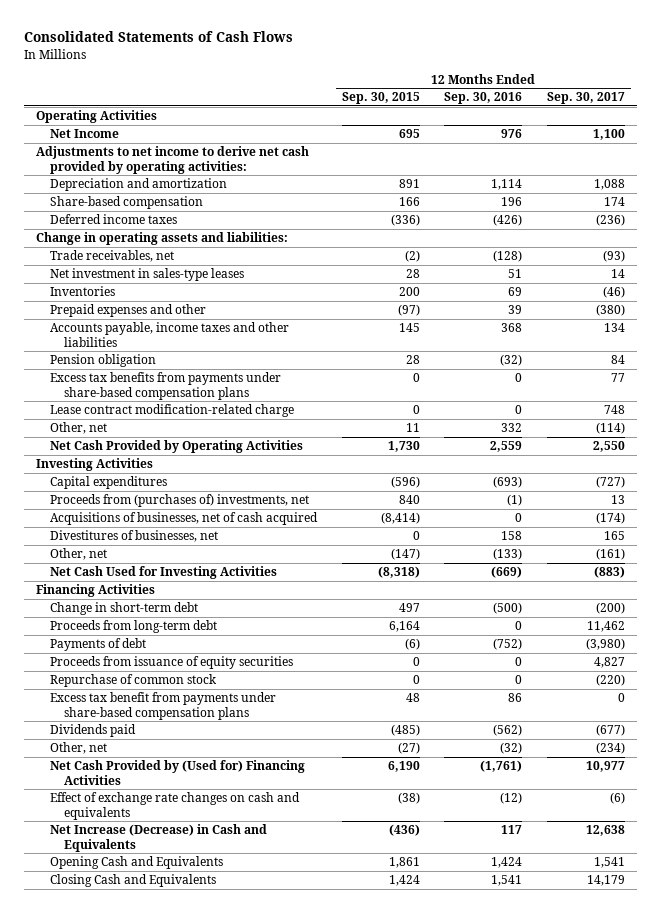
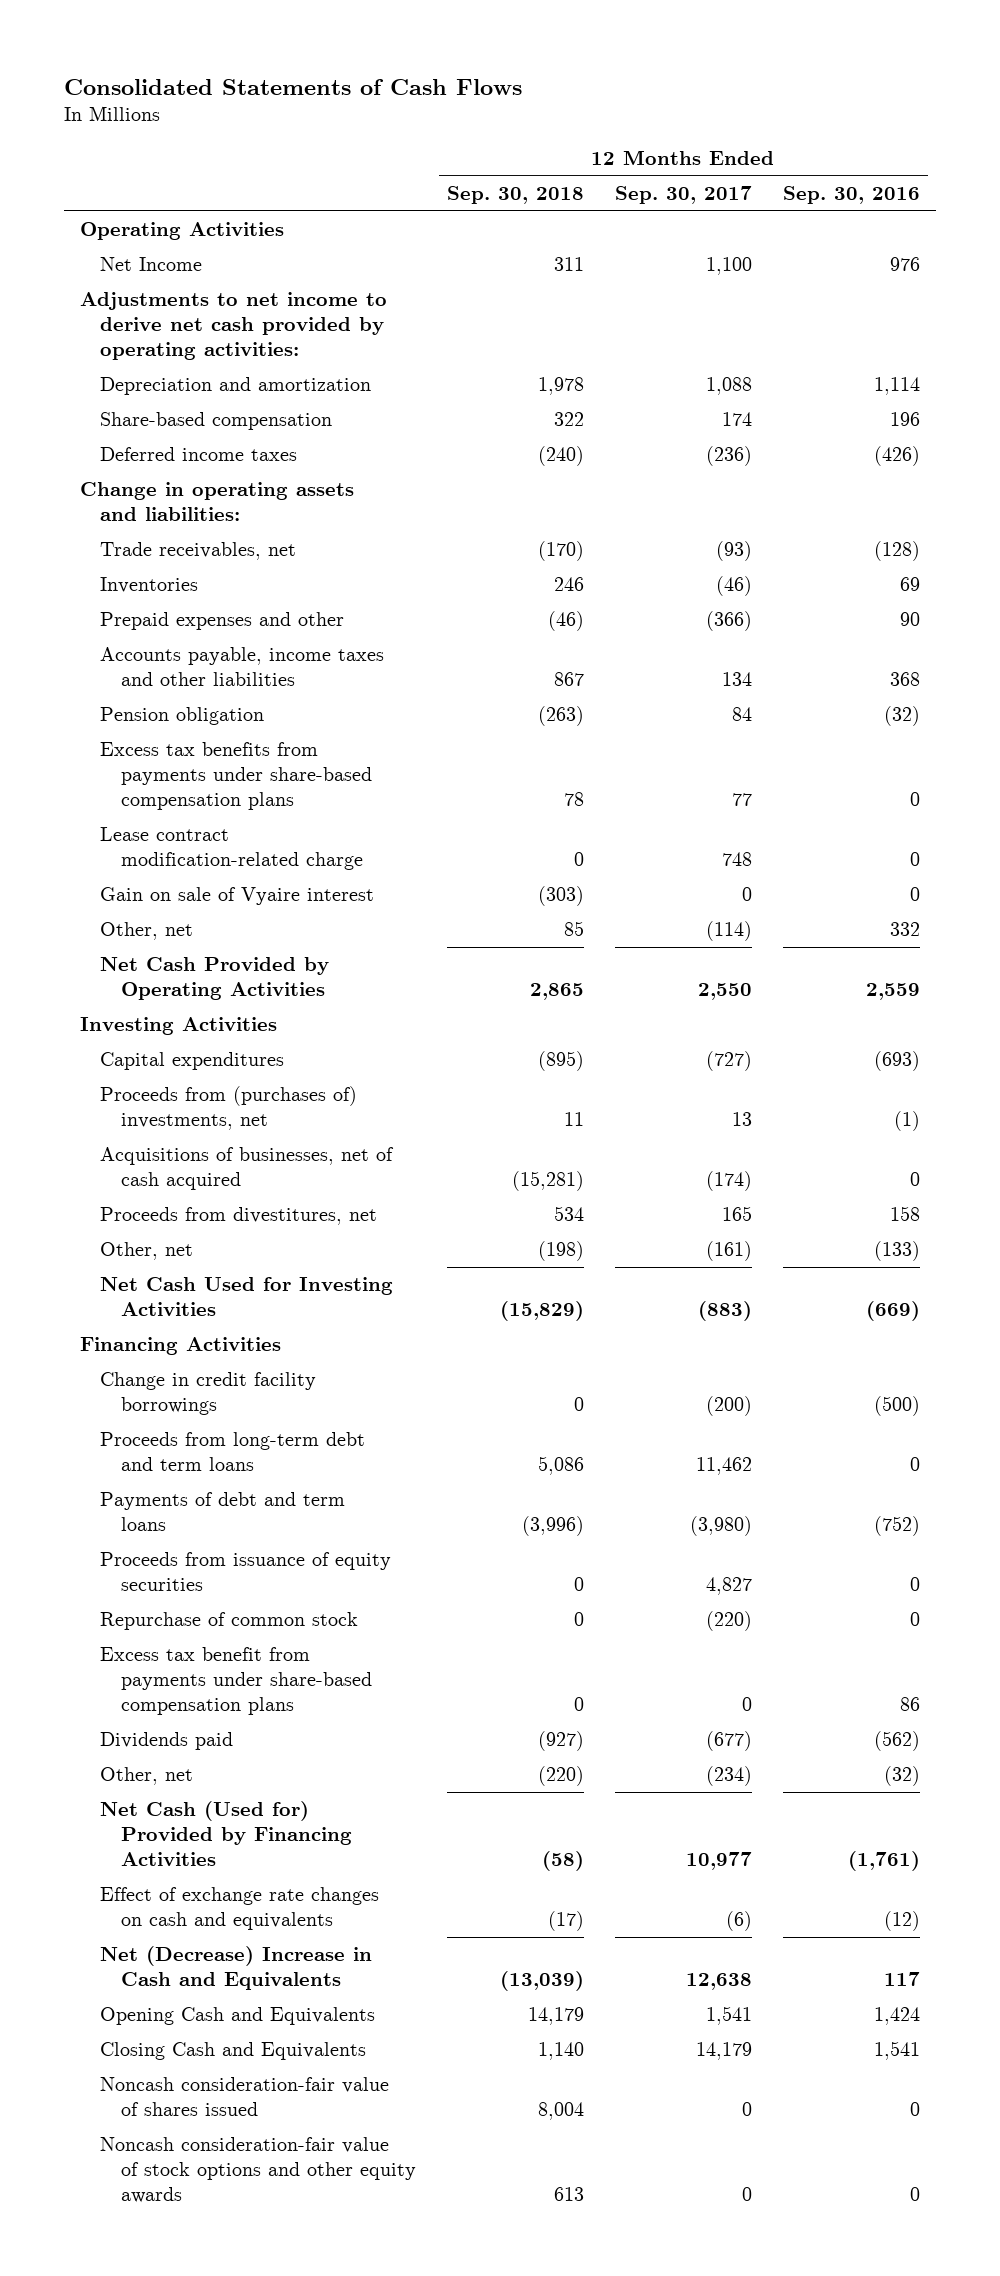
[341,92,420,105] Sep. 30, 2015 -> none
none -> [446,185,584,204] Sep. 30, 2018
[50,268,245,282] Net investment in sales-type leases -> none
[508,305,523,315] 39 -> [900,612,921,627] 90
[595,304,625,317] (380) -> [705,611,752,632] (366)
none -> [100,887,375,906] Gain on sale of Vyaire interest
[50,530,219,543] Divestitures of businesses, net -> [100,1207,378,1226] Proceeds from divestitures, net
[50,602,199,616] Change in short-term debt -> [100,1372,317,1416] Change in credit facility borrowings
[50,620,218,634] Proceeds from long-term debt -> [100,1432,366,1472] Proceeds from long-term debt and term loans
[50,638,147,652] Payments of debt -> [100,1492,346,1532] Payments of debt and term loans
[50,760,306,785] Net Cash Provided by (Used for) Financing Activities -> [100,1801,352,1867] Net Cash (Used for) Provided by Financing Activities
[50,824,268,852] Net Increase (Decrease) in Cash and Equivalents -> [100,1946,373,1991] Net (Decrease) Increase in Cash and Equivalents
none -> [100,2077,390,2117] Noncash consideration-fair value of shares issued
none -> [100,2137,416,2204] Noncash consideration-fair value of stock options and other equity awards

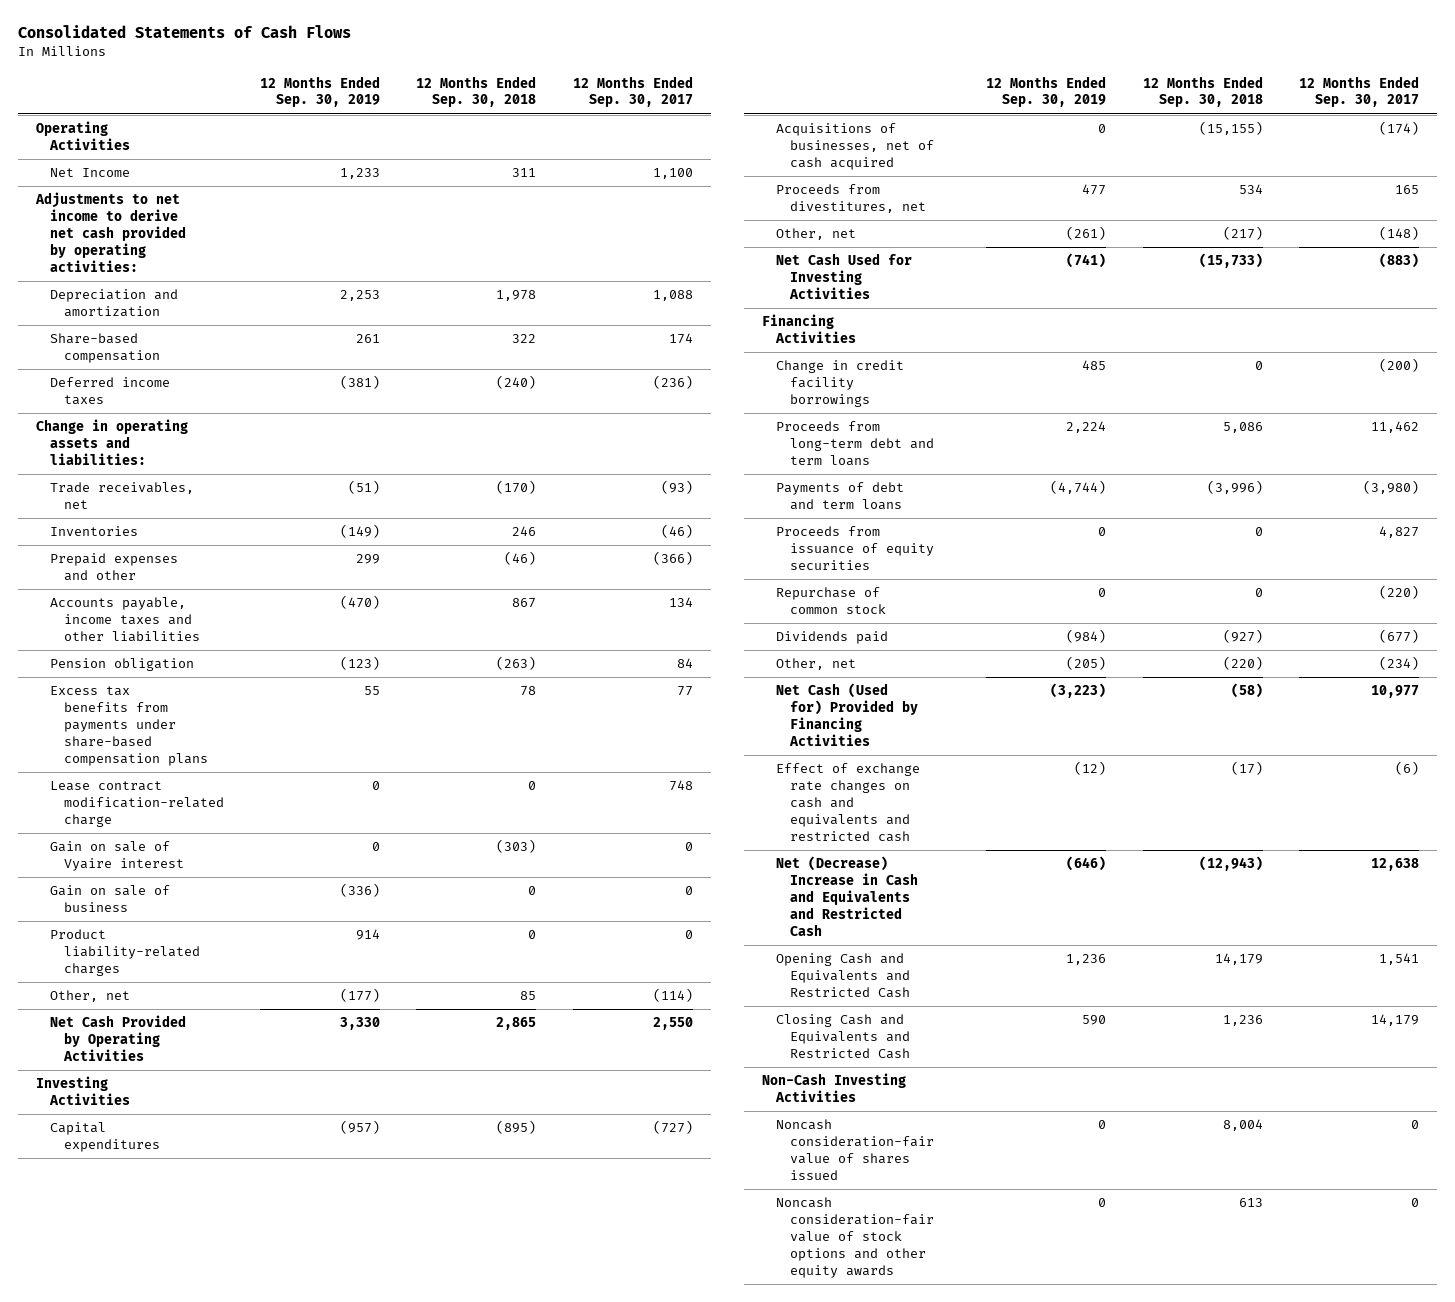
[783,185,921,204] Sep. 30, 2016 -> none
none -> [260,75,381,108] 12 Months Ended Sep. 30, 2019
none -> [49,885,170,913] Gain on sale of business
none -> [49,929,200,977] Product liability-related charges
[100,1086,358,1131] Proceeds from (purchases of) investments, net -> none
[511,1171,584,1192] (15,281) -> [1198,121,1263,136] (15,155)
[537,1241,584,1262] (198) -> [1222,226,1263,241] (217)
[705,1241,752,1262] (161) -> [1378,226,1419,241] (148)
[499,1301,584,1322] (15,829) -> [1198,253,1263,269] (15,733)
[100,1647,372,1716] Excess tax benefit from payments under share-based compensation plans -> none
[100,1887,380,1931] Effect of exchange rate changes on cash and equivalents -> [776,763,921,843] Effect of exchange rate changes on cash and equivalents and restricted cash
[100,1946,373,1991] Net (Decrease) Increase in Cash and Equivalents -> [776,856,918,937] Net (Decrease) Increase in Cash and Equivalents and Restricted Cash
[499,1971,584,1992] (13,039) -> [1198,856,1263,872] (12,943)
[100,2007,376,2026] Opening Cash and Equivalents -> [776,953,910,999] Opening Cash and Equivalents and Restricted Cash
[100,2042,367,2061] Closing Cash and Equivalents -> [776,1014,910,1060] Closing Cash and Equivalents and Restricted Cash
[537,2042,584,2061] 1,140 -> [1222,1015,1263,1027] 1,236
none -> [762,1073,907,1103] Non-Cash Investing Activities

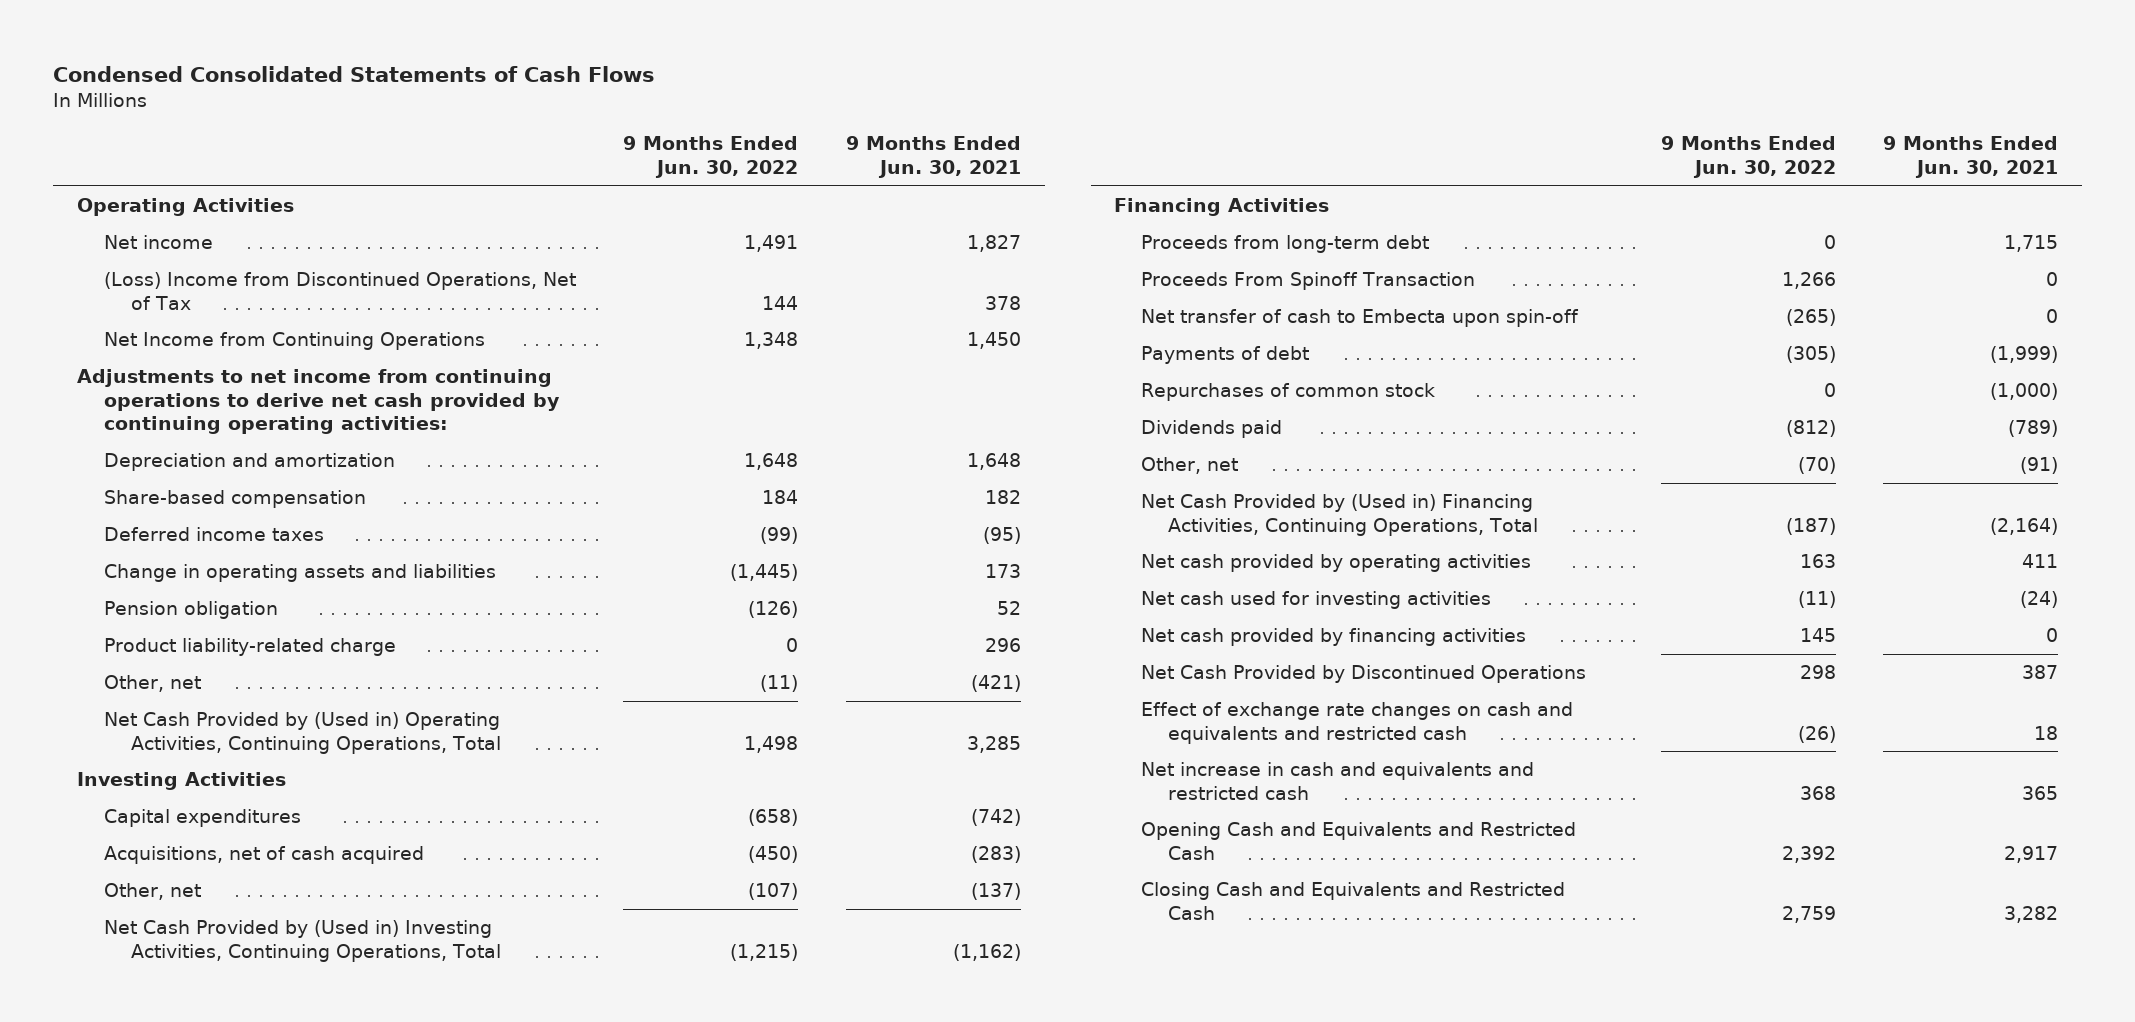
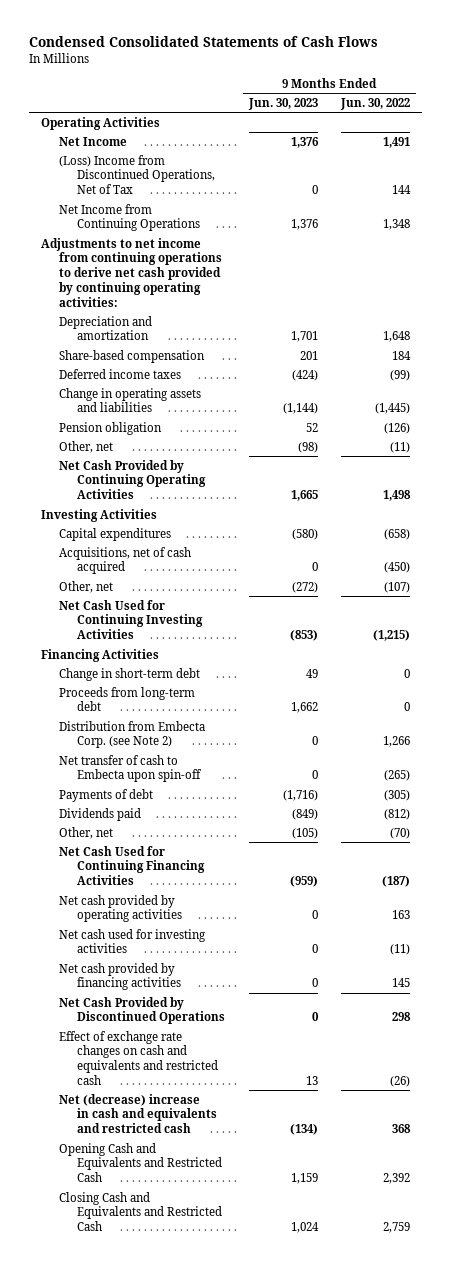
[845,136,1021,178] 9 Months Ended Jun. 30, 2021 -> none
none -> [247,98,318,111] Jun. 30, 2023
[104,235,214,250] Net income -> [59,136,128,146] Net Income
[104,638,397,657] Product liability-related charge -> none
[104,712,501,754] Net Cash Provided by (Used in) Operating Activities, Continuing Operations, Total -> [59,459,207,500] Net Cash Provided by Continuing Operating Activities
[104,920,501,962] Net Cash Provided by (Used in) Investing Activities, Continuing Operations, Total -> [59,599,204,640] Net Cash Used for Continuing Investing Activities
none -> [59,667,201,681] Change in short-term debt
[1141,272,1476,291] Proceeds From Spinoff Transaction -> [59,720,206,749] Distribution from Embecta Corp. (see Note 2)
[1141,383,1436,402] Repurchases of common stock -> none
[1141,494,1539,536] Net Cash Provided by (Used in) Financing Activities, Continuing Operations, Total -> [59,845,206,886] Net Cash Used for Continuing Financing Activities
[1141,762,1535,800] Net increase in cash and equivalents and restricted cash -> [59,1093,218,1134] Net (decrease) increase in cash and equivalents and restricted cash

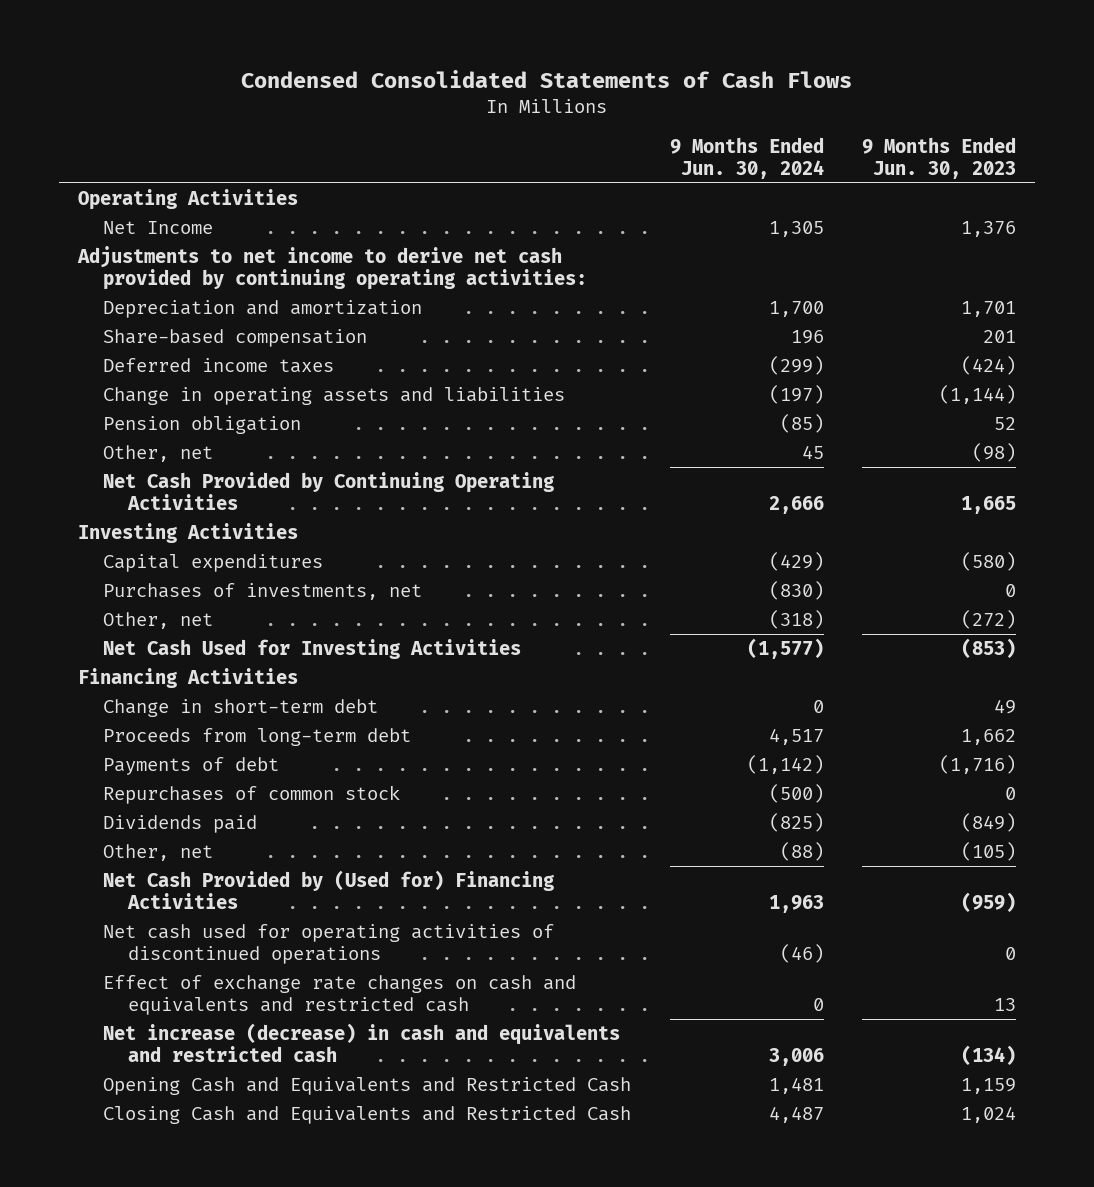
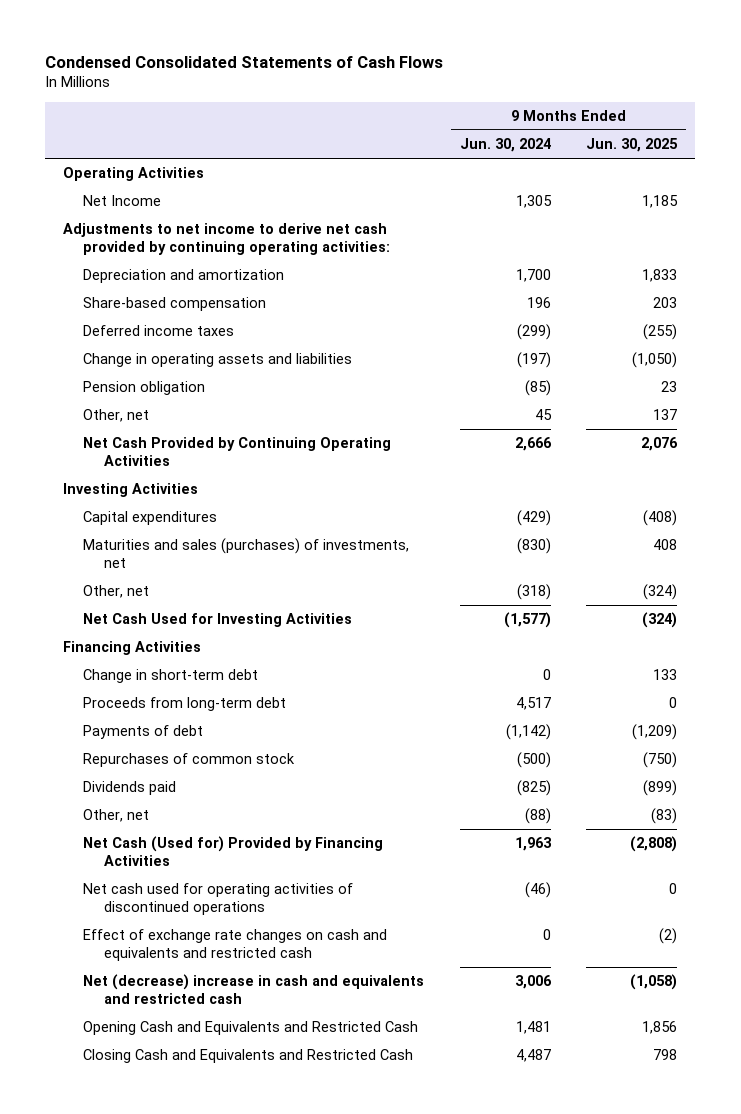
[861,136,1016,179] 9 Months Ended Jun. 30, 2023 -> none
none -> [586,137,679,152] Jun. 30, 2025
[103,583,423,601] Purchases of investments, net -> [83,538,410,568] Maturities and sales (purchases) of investments, net
[103,870,555,910] Net Cash Provided by (Used for) Financing Activities -> [83,836,384,866] Net Cash (Used for) Provided by Financing Activities
[103,1023,621,1063] Net increase (decrease) in cash and equivalents and restricted cash -> [83,974,425,1004] Net (decrease) increase in cash and equivalents and restricted cash

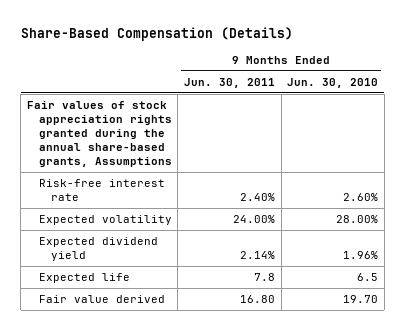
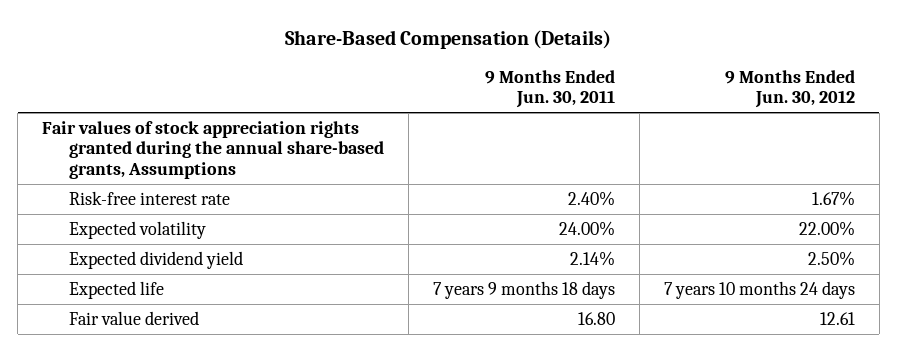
[287,77,379,88] Jun. 30, 2010 -> none
none -> [724,69,855,109] 9 Months Ended Jun. 30, 2012
[254,272,276,281] 7.8 -> [432,280,615,299] 7 years 9 months 18 days

